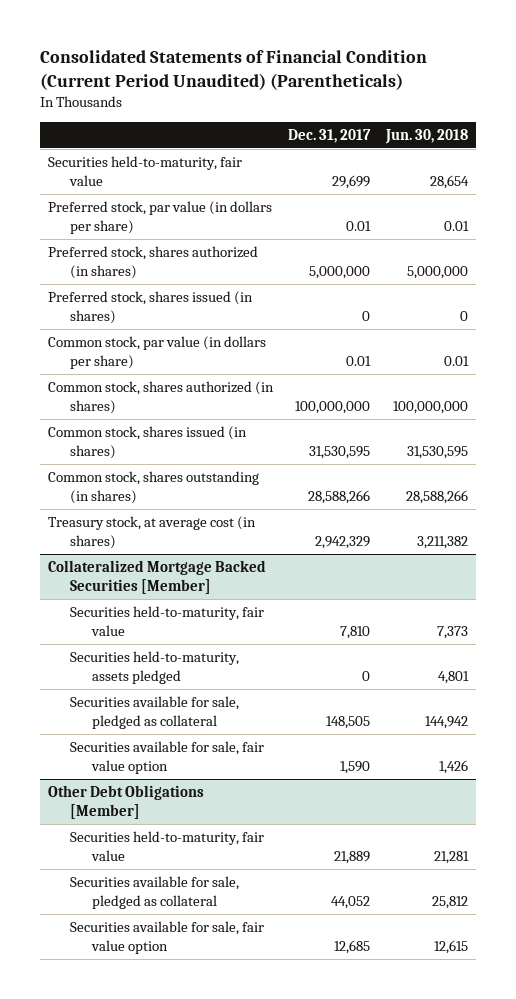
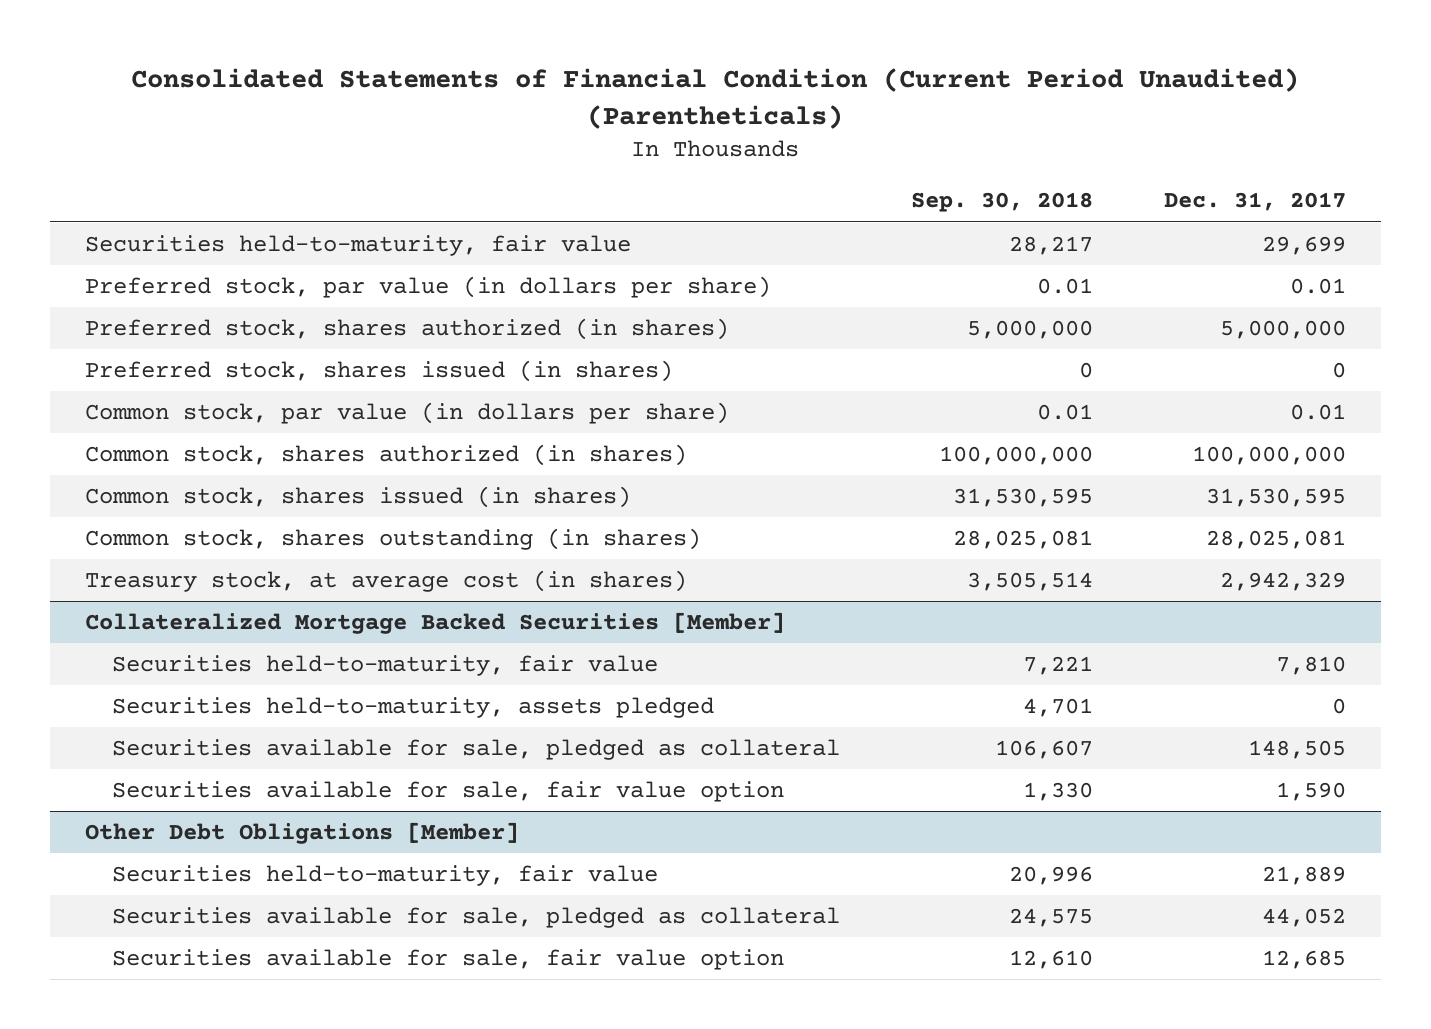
[385,129,469,145] Jun. 30, 2018 -> none
none -> [910,192,1093,213] Sep. 30, 2018
[308,489,371,504] 28,588,266 -> [1205,529,1346,549] 28,025,081

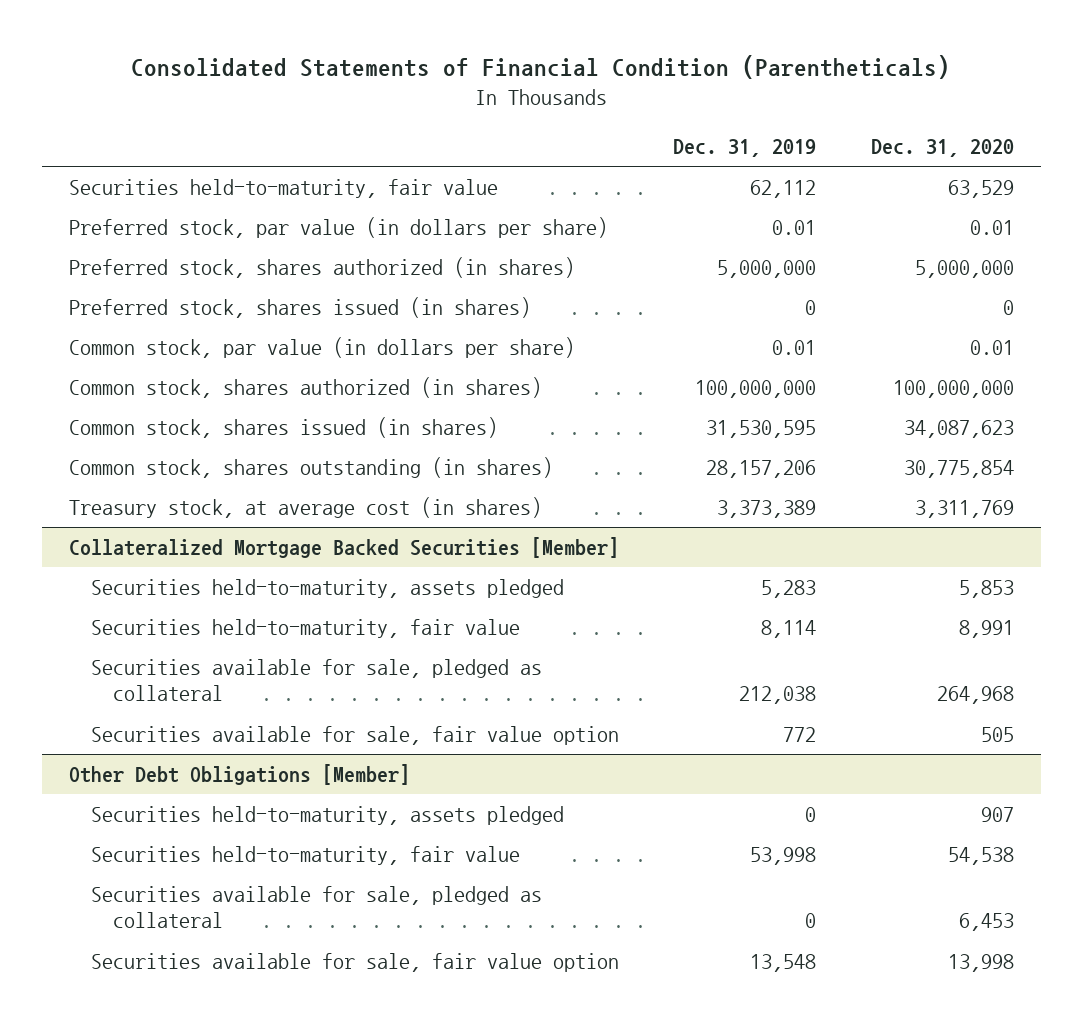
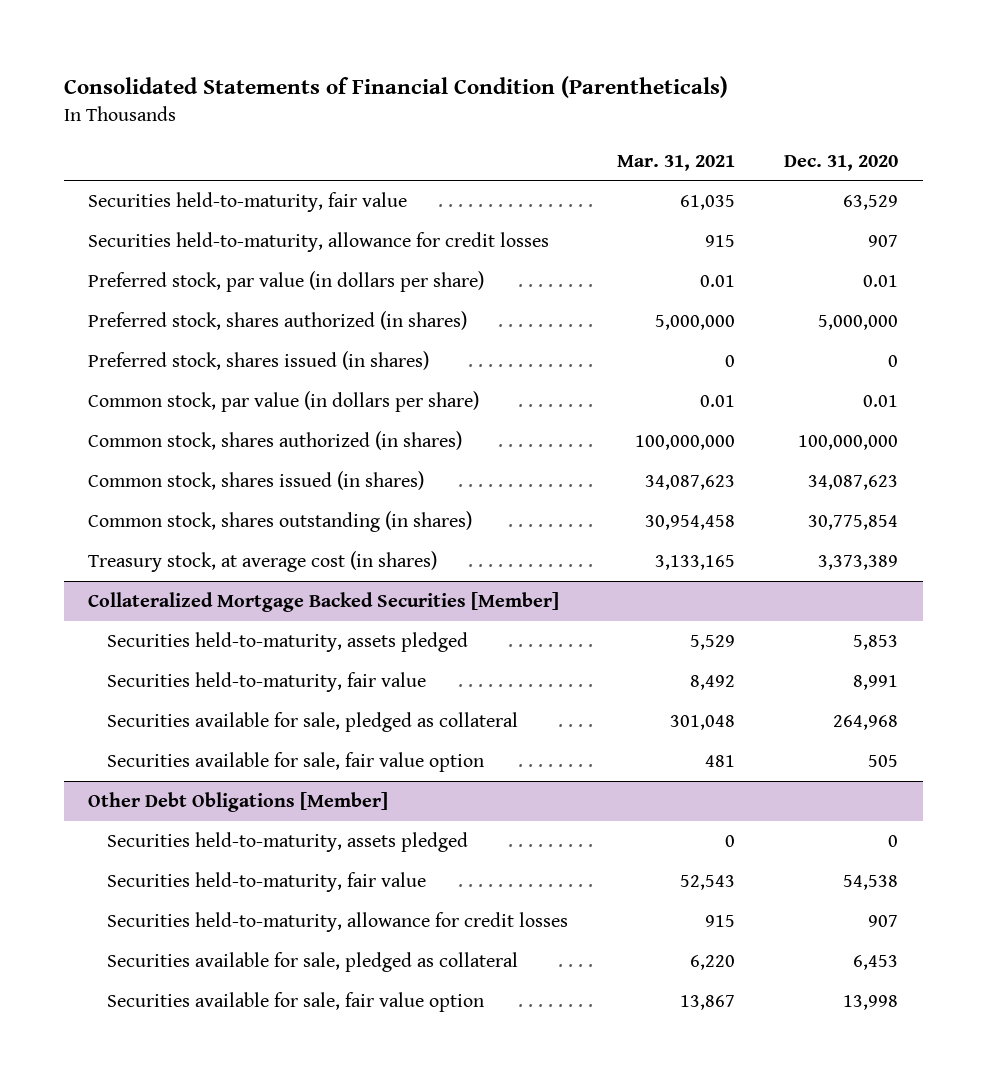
[673,139,817,158] Dec. 31, 2019 -> none
none -> [617,154,736,171] Mar. 31, 2021
none -> [88,231,550,252] Securities held-to-maturity, allowance for credit losses
[914,500,1014,519] 3,311,769 -> [818,554,899,570] 3,373,389
[980,807,1014,823] 907 -> [888,834,899,847] 0
none -> [107,911,569,932] Securities held-to-maturity, allowance for credit losses

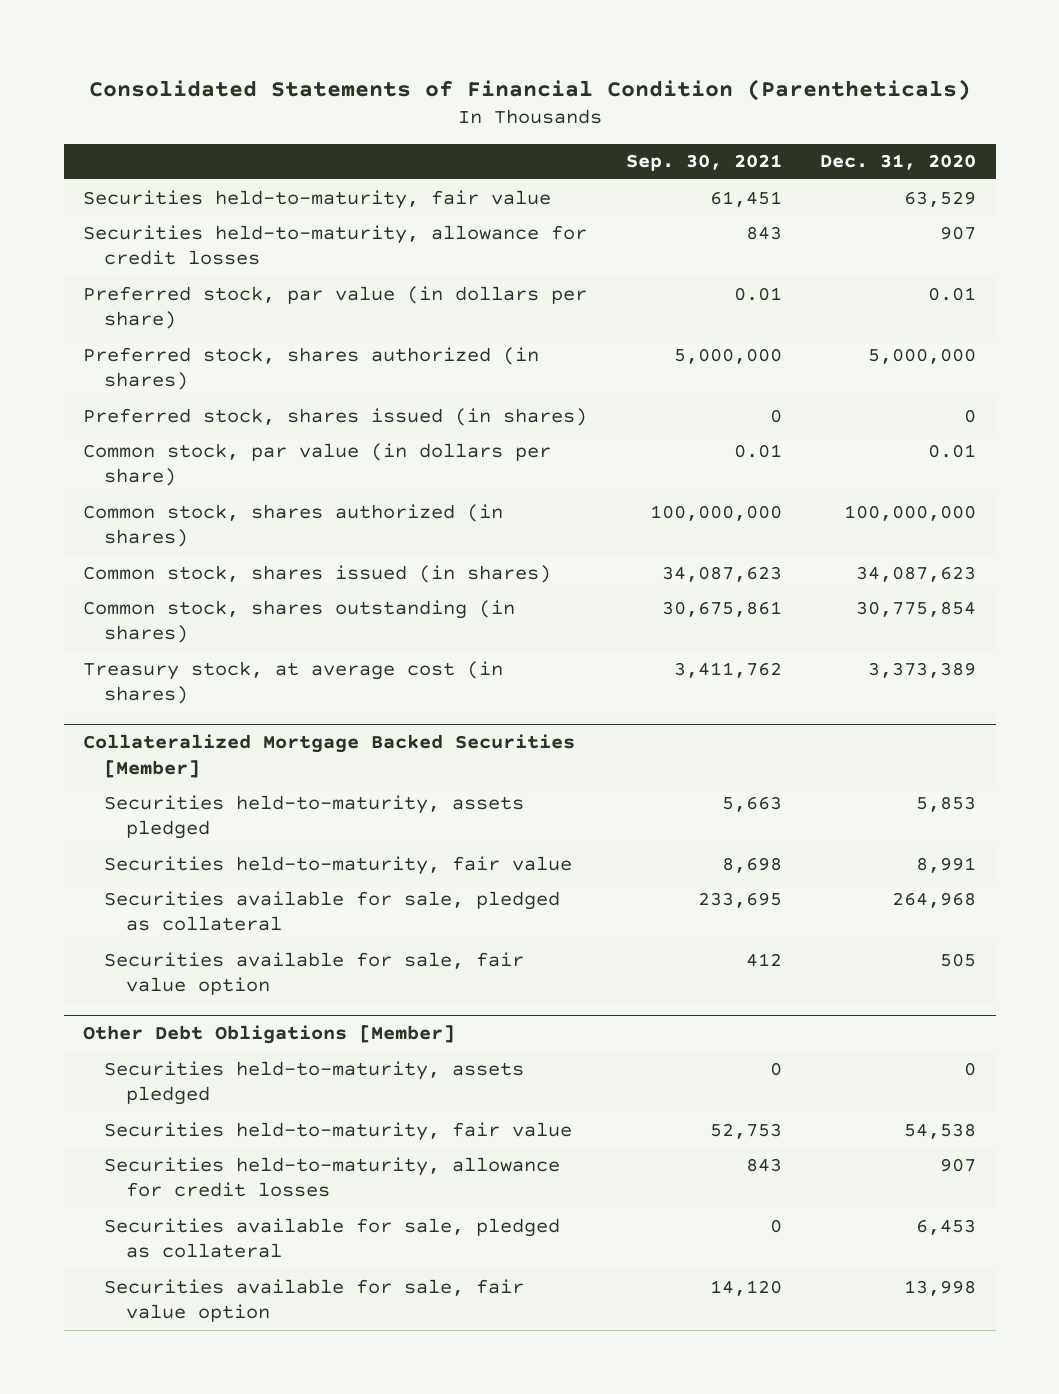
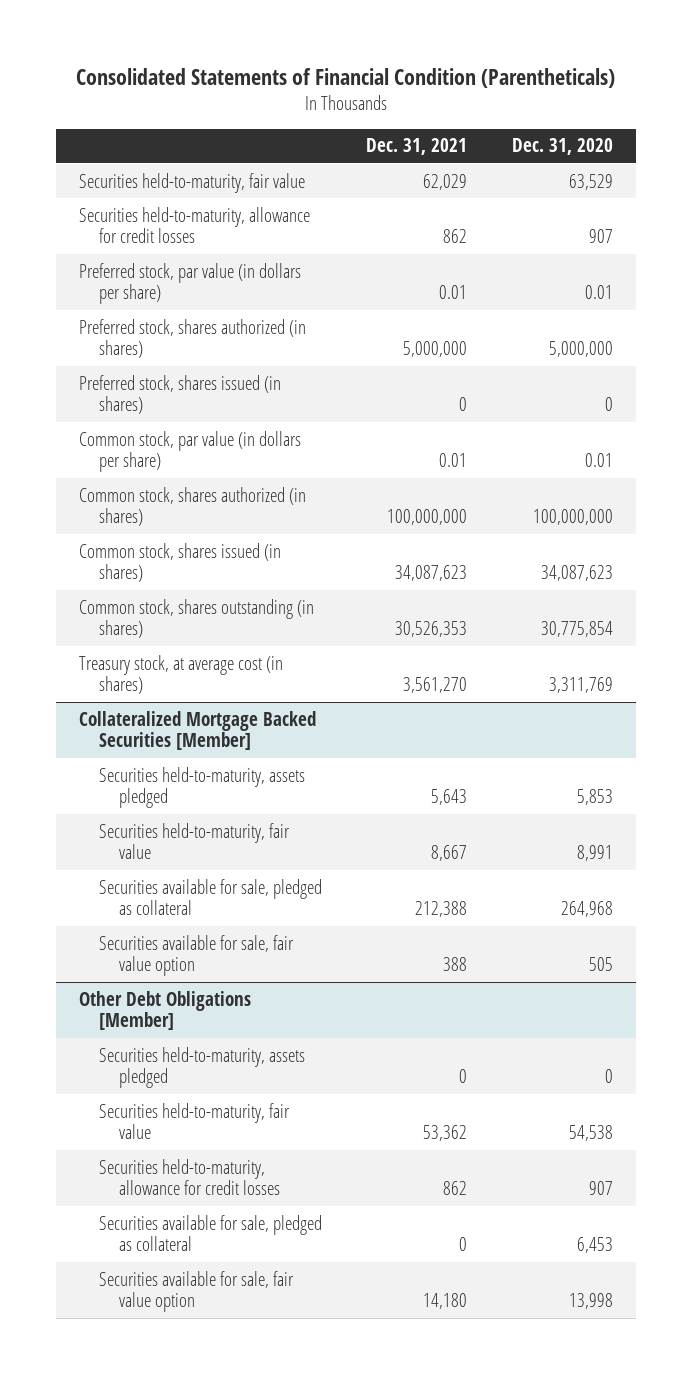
[625,154,782,172] Sep. 30, 2021 -> none
none -> [366,138,468,156] Dec. 31, 2021
[868,661,977,678] 3,373,389 -> [549,677,614,694] 3,311,769

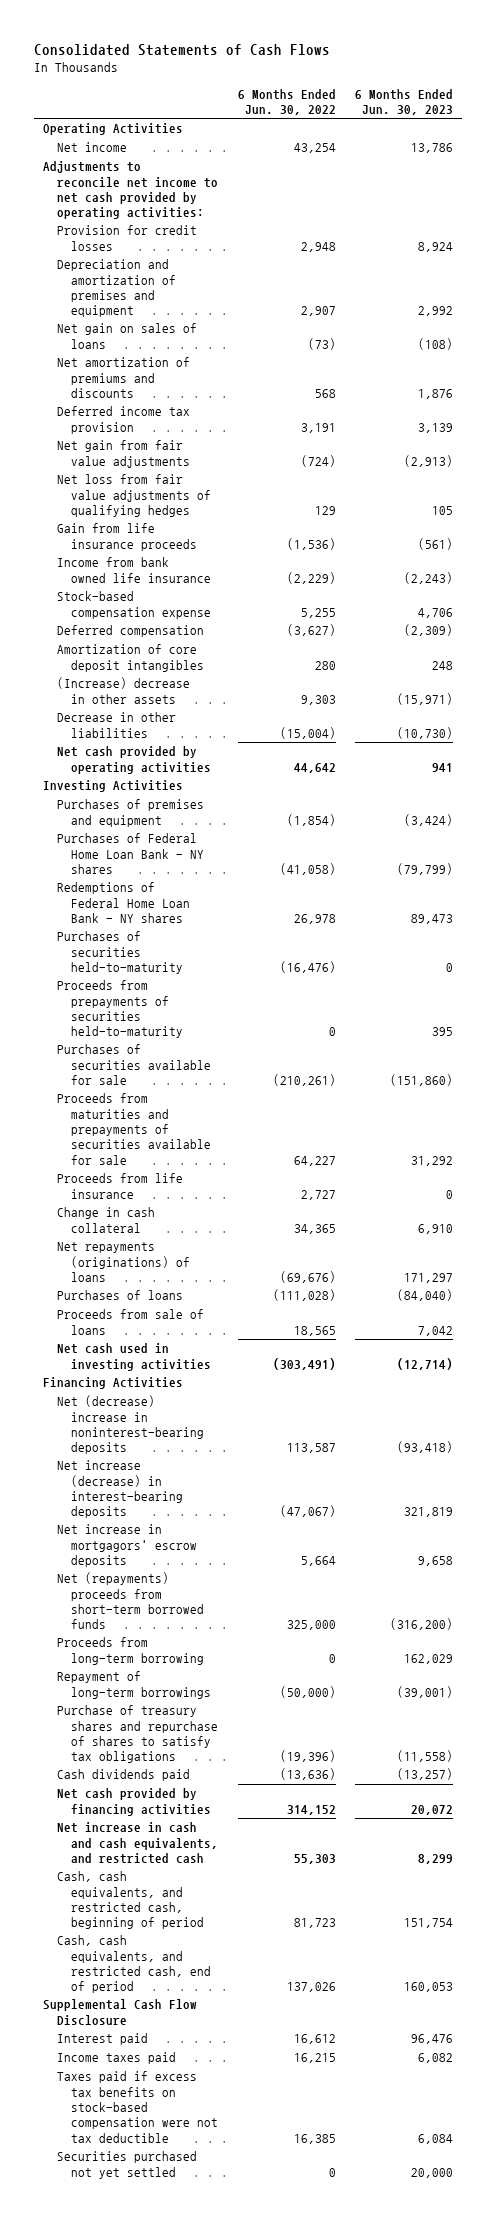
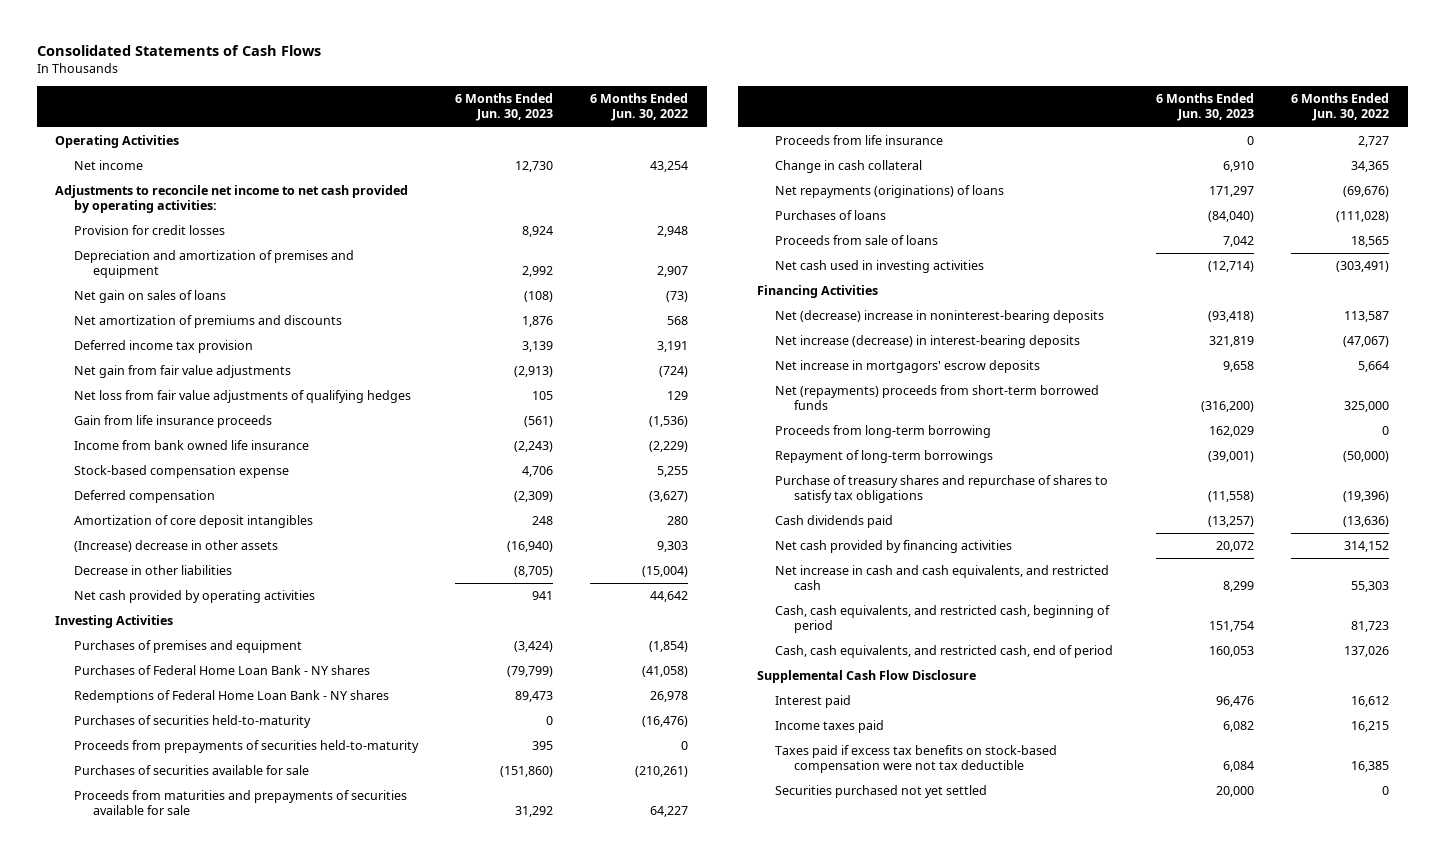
[410,143,453,154] 13,786 -> [514,161,553,173] 12,730
[396,692,453,705] (15,971) -> [506,541,553,553] (16,940)
[396,726,453,739] (10,730) -> [513,566,553,578] (8,705)

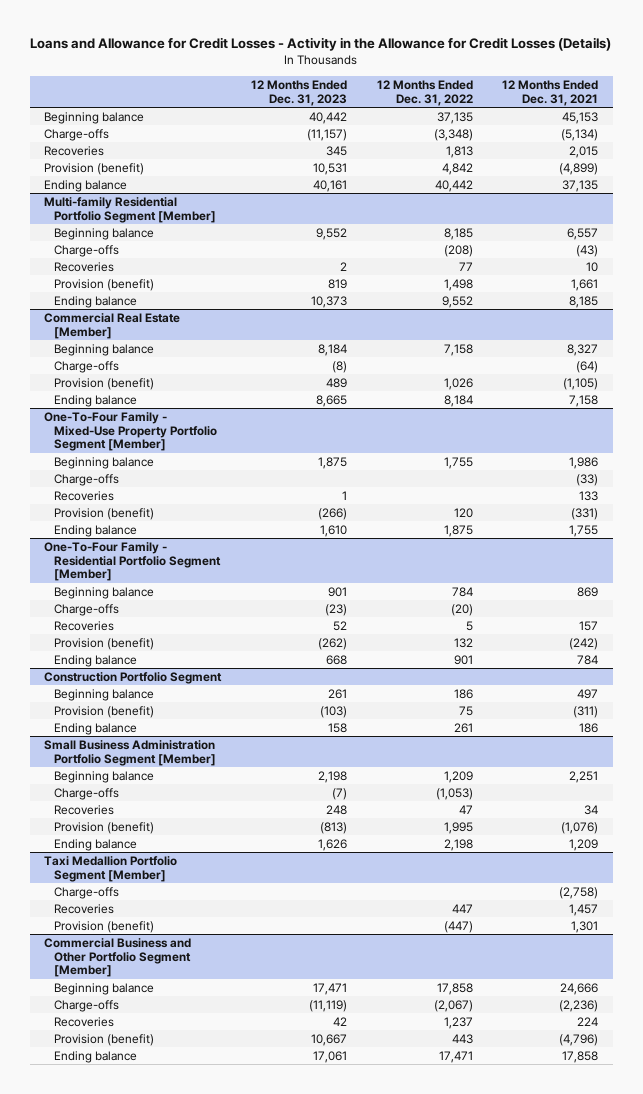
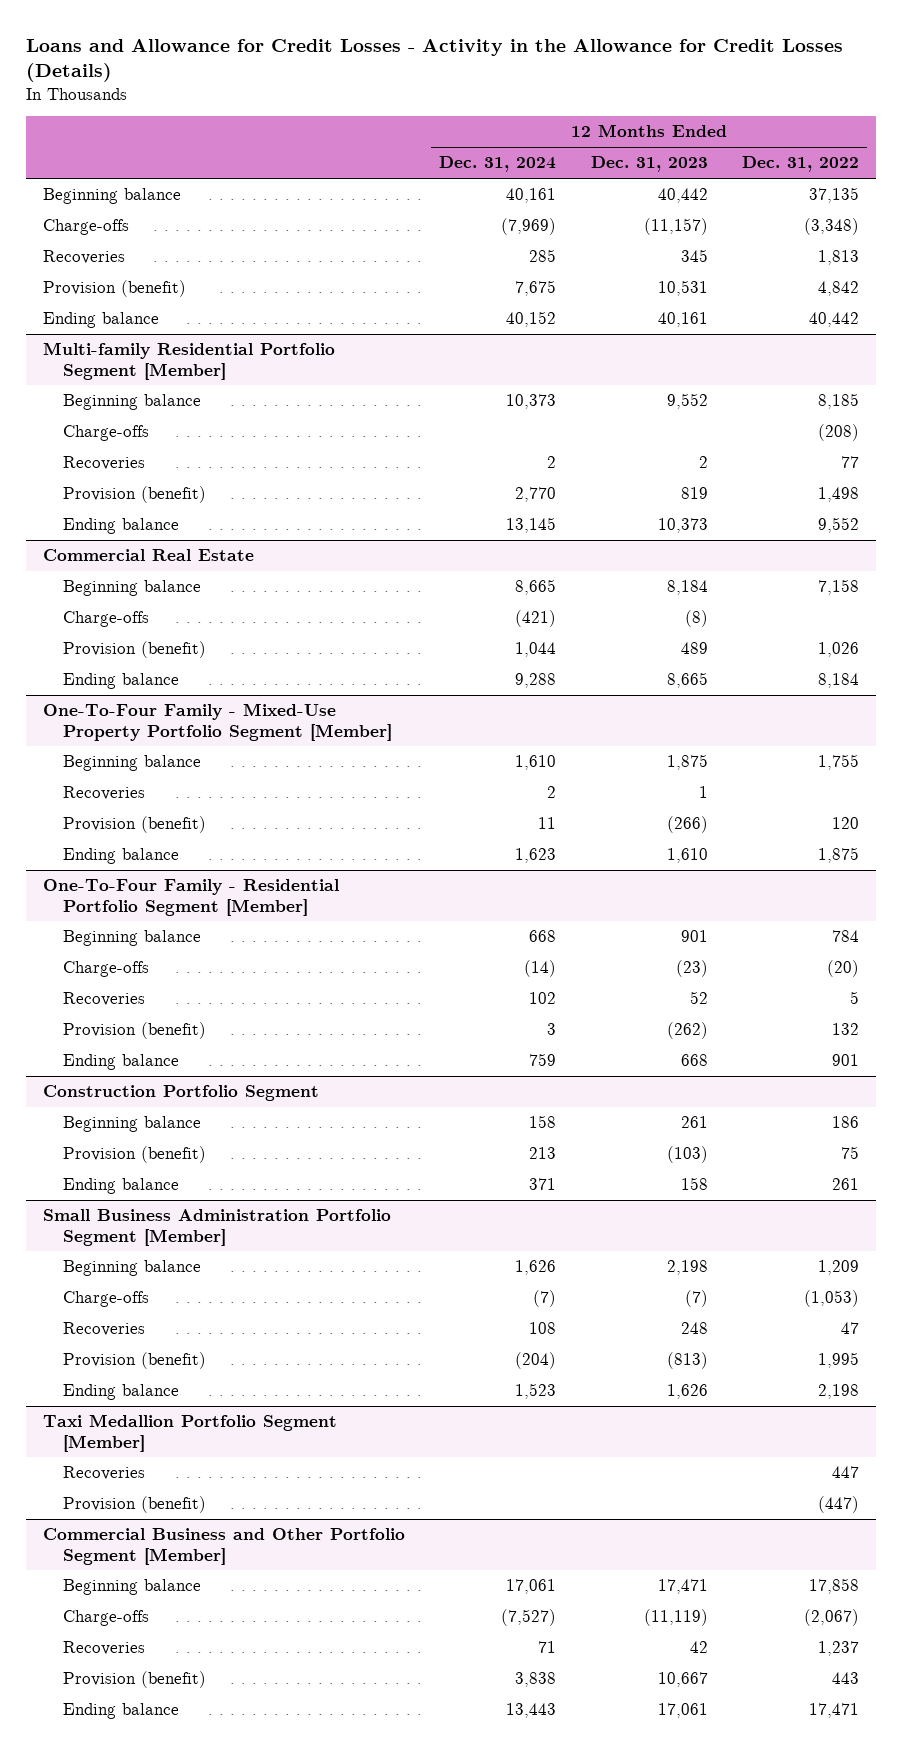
[502,79,599,106] 12 Months Ended Dec. 31, 2021 -> none
none -> [439,156,557,173] Dec. 31, 2024
[44,312,181,339] Commercial Real Estate [Member] -> [43,549,255,562] Commercial Real Estate
[53,473,119,486] Charge-offs -> none
[53,886,119,899] Charge-offs -> none

